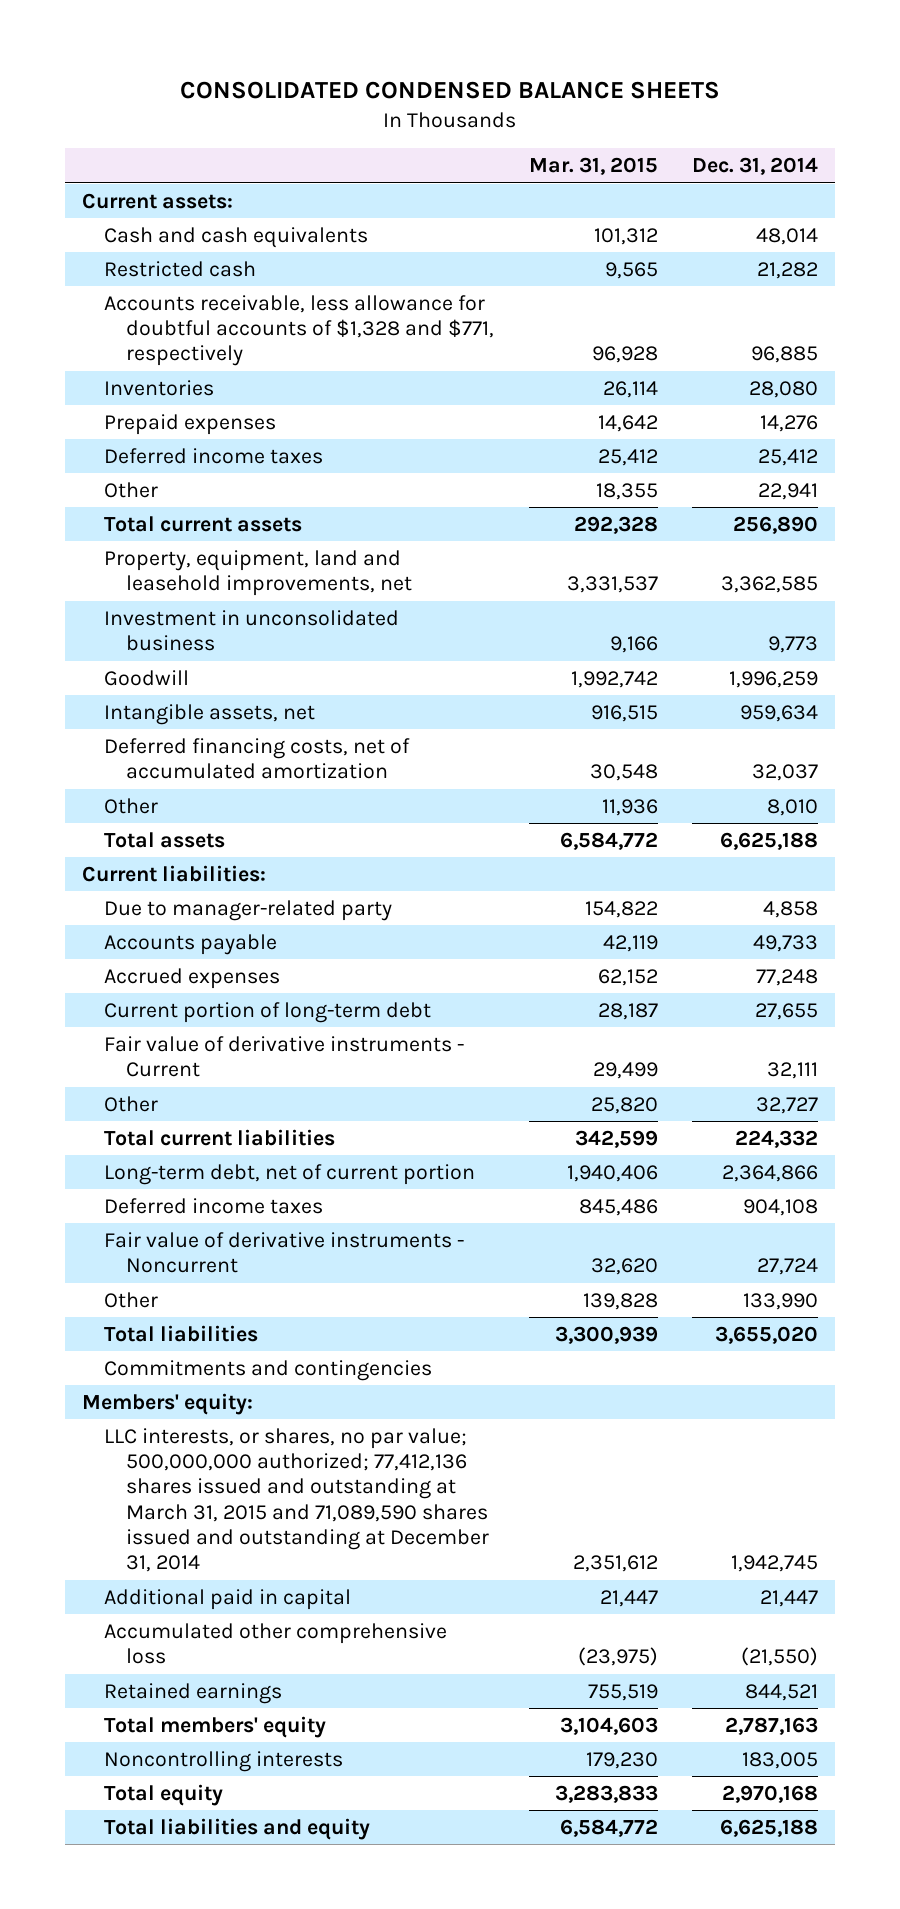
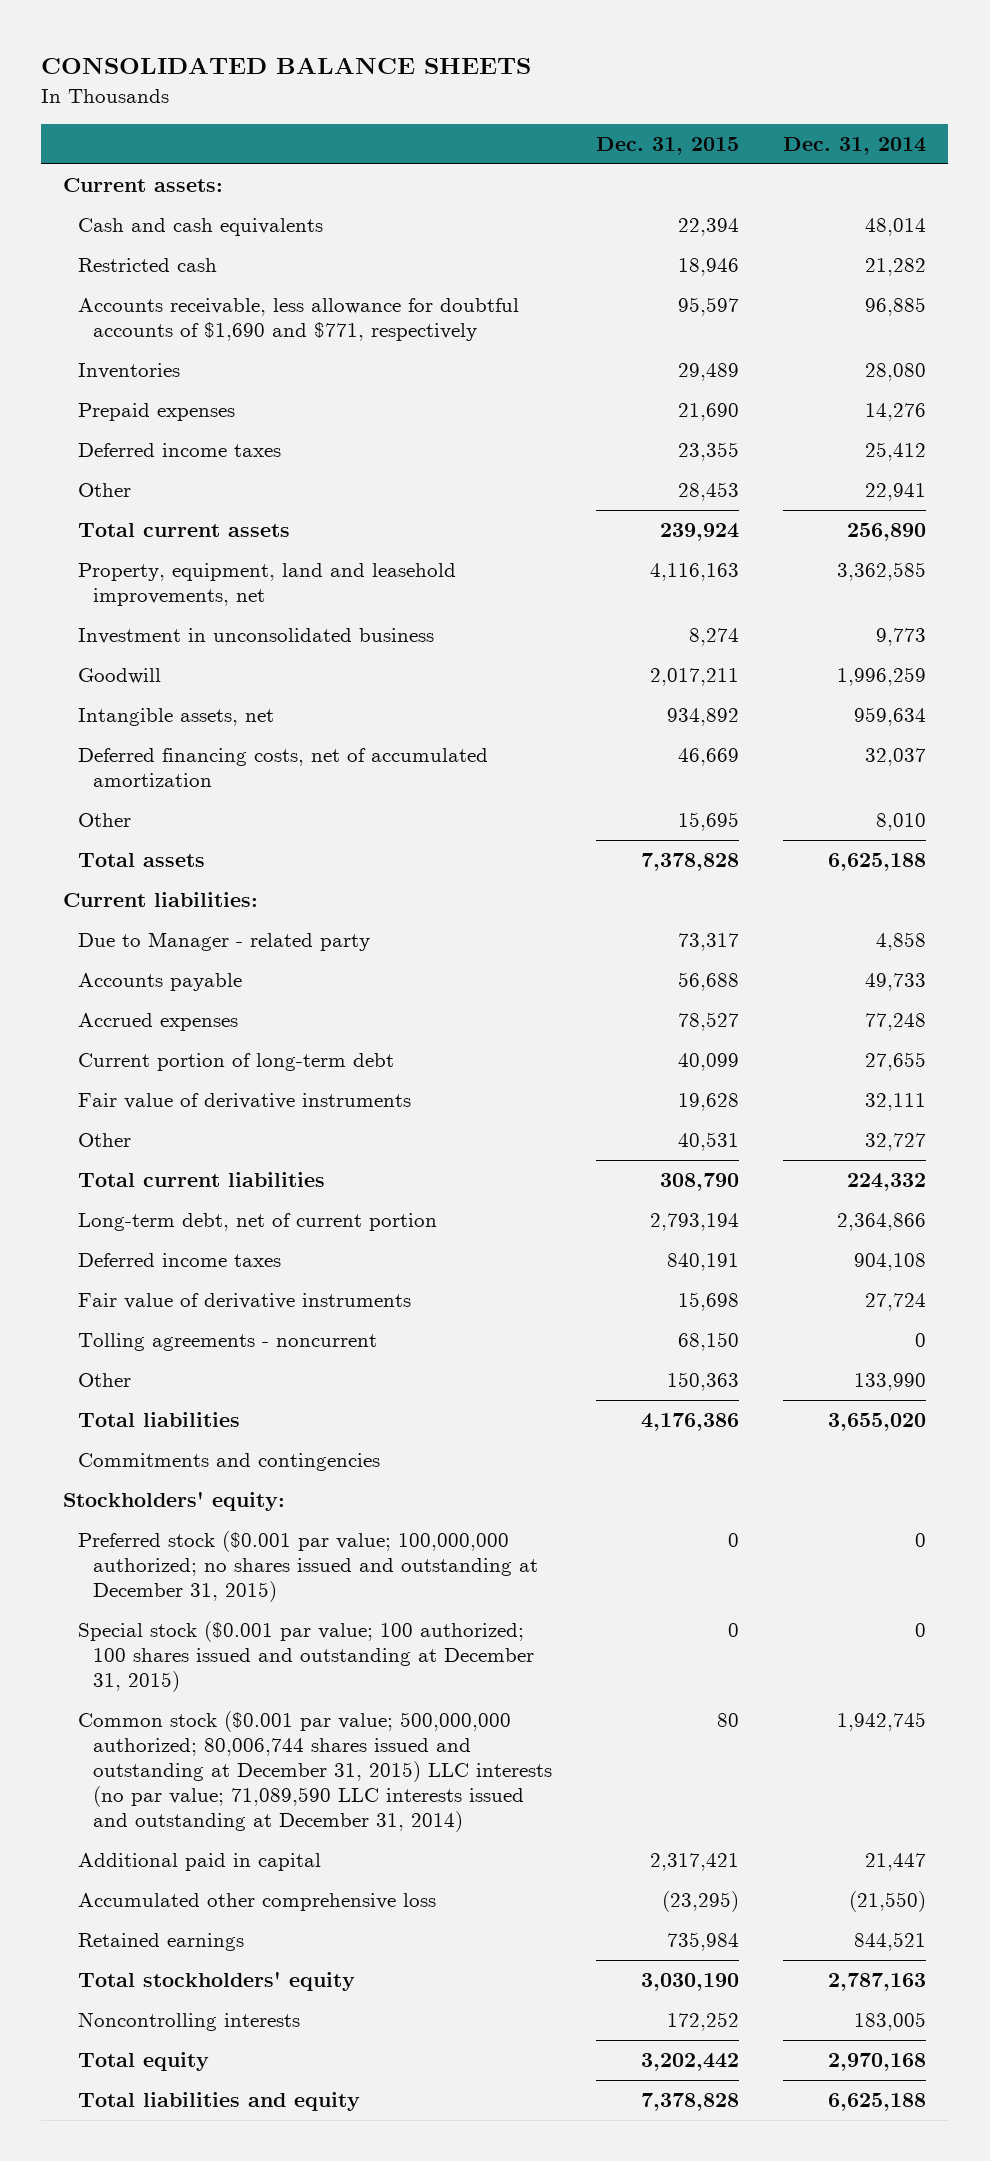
[179,80,720,99] CONSOLIDATED CONDENSED BALANCE SHEETS -> [41,57,532,75] CONSOLIDATED BALANCE SHEETS
[528,157,658,176] Mar. 31, 2015 -> none
none -> [596,136,740,155] Dec. 31, 2015
[104,294,495,367] Accounts receivable, less allowance for doubtful accounts of $1,328 and $771, respectively -> [78,298,520,342] Accounts receivable, less allowance for doubtful accounts of $1,690 and $771, respectively
[104,899,393,921] Due to manager-related party -> [78,932,371,952] Due to Manager - related party
[104,1035,465,1078] Fair value of derivative instruments - Current -> [78,1093,412,1110] Fair value of derivative instruments
[104,1231,465,1274] Fair value of derivative instruments - Noncurrent -> [78,1293,412,1310] Fair value of derivative instruments
none -> [78,1333,378,1352] Tolling agreements - noncurrent
[81,1392,253,1415] Members' equity: -> [63,1492,286,1512] Stockholders' equity:
none -> [78,1531,539,1603] Preferred stock ($0.001 par value; 100,000,000 authorized; no shares issued and outstanding at December 31, 2015)
none -> [78,1621,535,1693] Special stock ($0.001 par value; 100 authorized; 100 shares issued and outstanding at December 31, 2015)
[104,1427,490,1573] LLC interests, or shares, no par value; 500,000,000 authorized; 77,412,136 shares issued and outstanding at March 31, 2015 and 71,089,590 shares issued and outstanding at December 31, 2014 -> [78,1711,553,1833] Common stock ($0.001 par value; 500,000,000 authorized; 80,006,744 shares issued and outstanding at December 31, 2015) LLC interests (no par value; 71,089,590 LLC interests issued and outstanding at December 31, 2014)
[104,1715,327,1738] Total members' equity -> [78,1972,356,1992] Total stockholders' equity

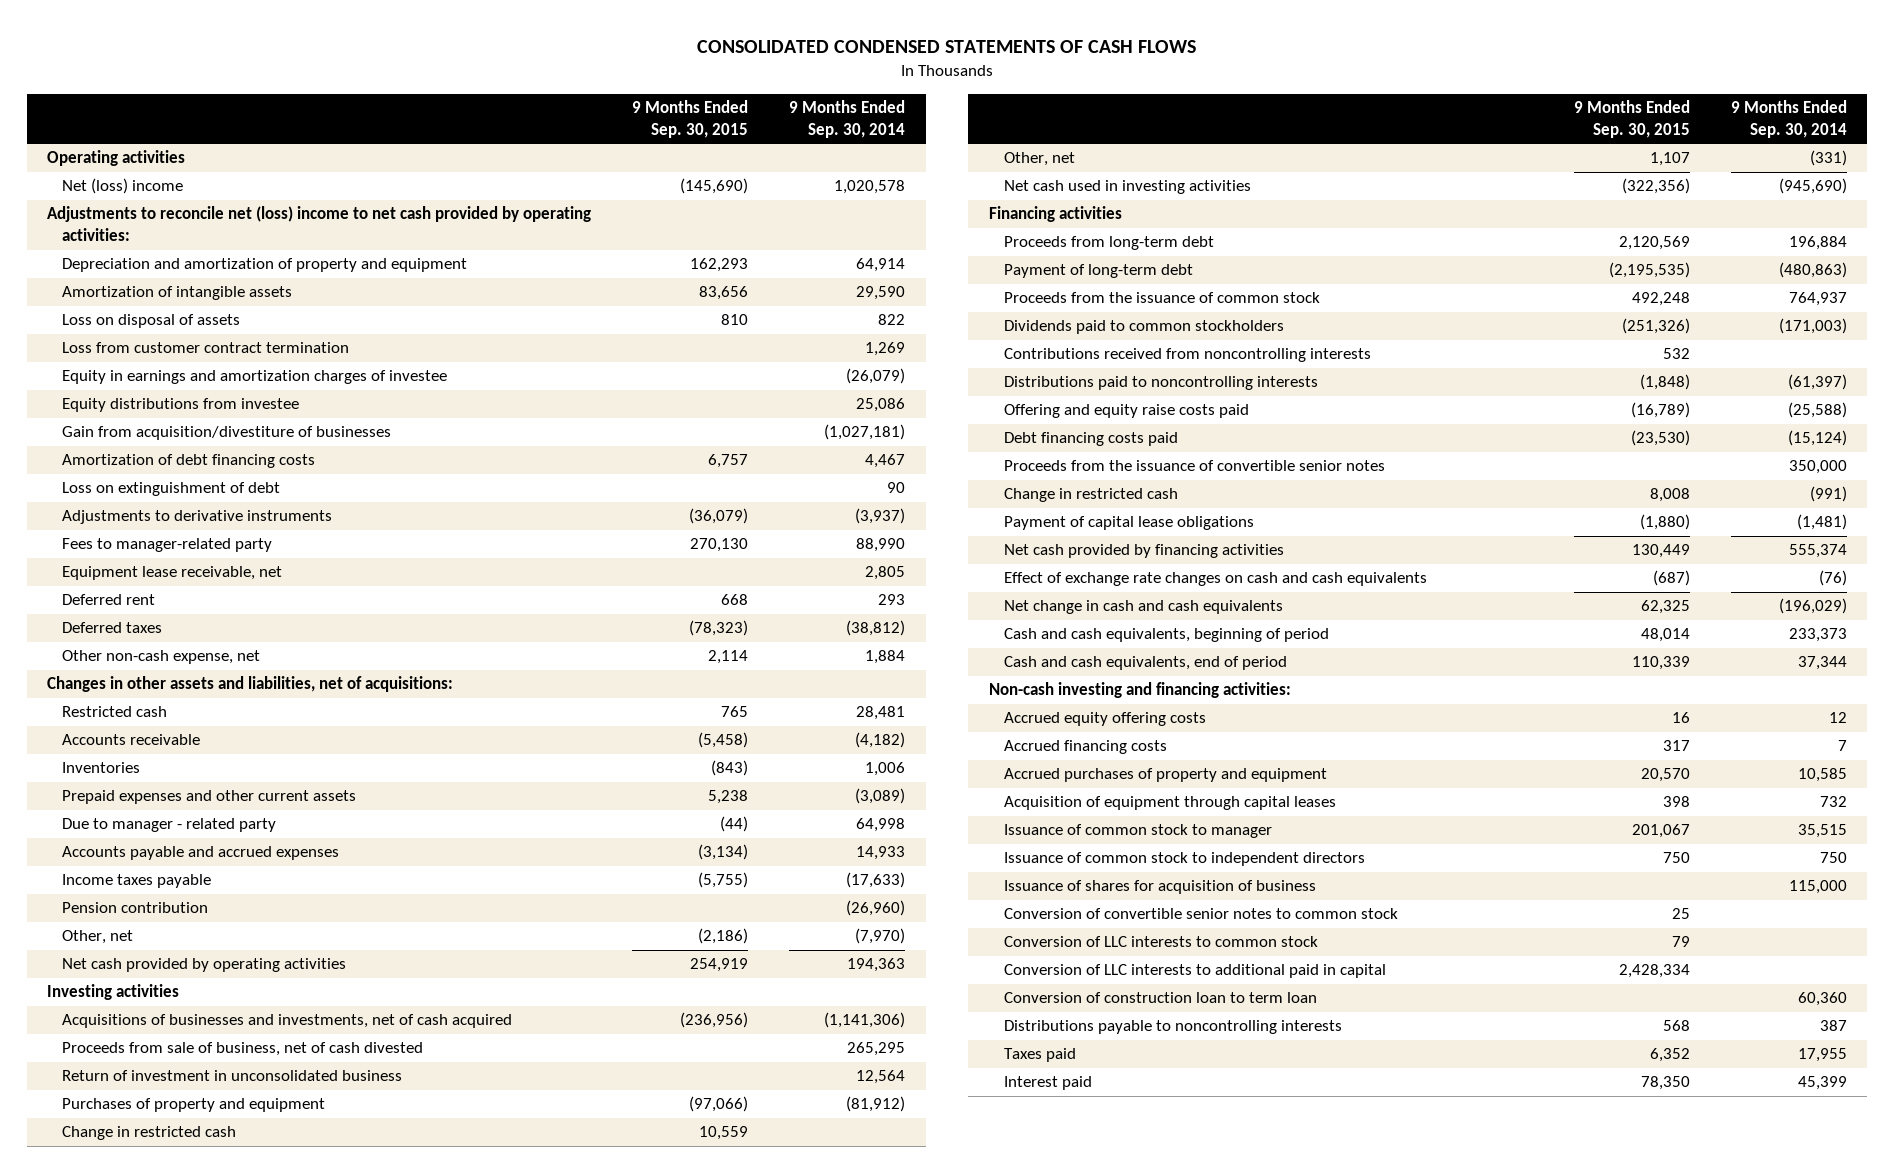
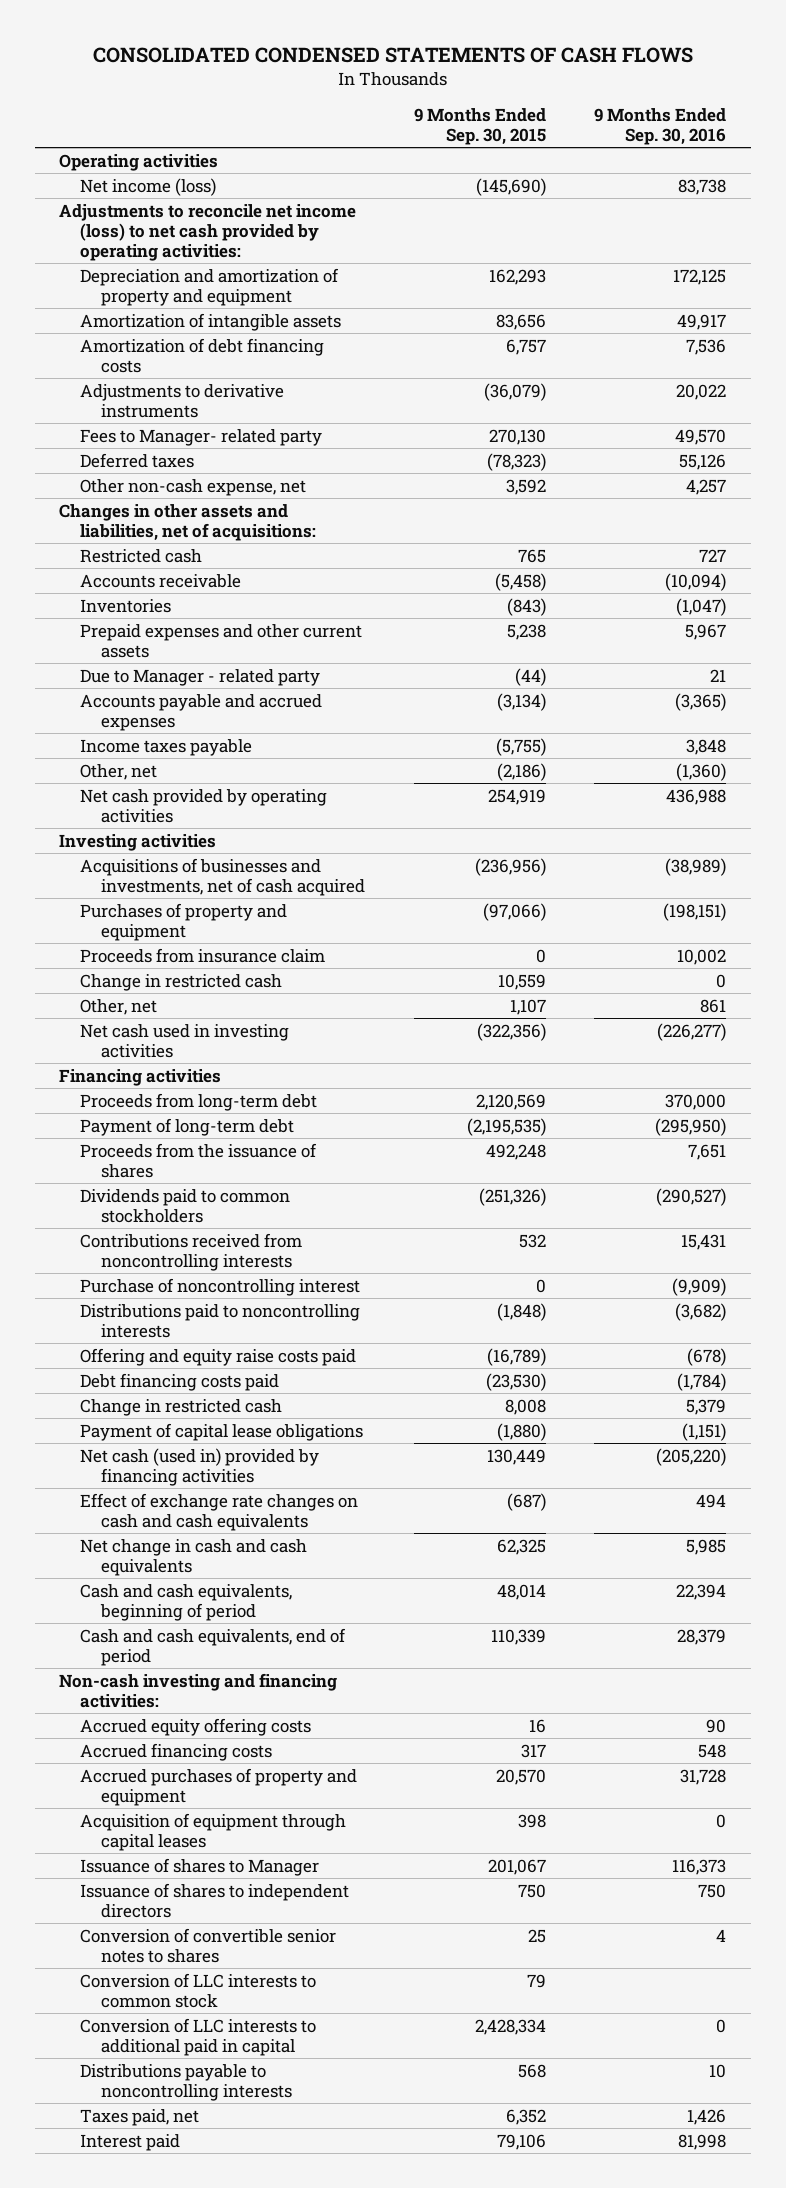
[789,99,906,138] 9 Months Ended Sep. 30, 2014 -> none
none -> [594,107,727,145] 9 Months Ended Sep. 30, 2016
[61,178,183,195] Net (loss) income -> [80,177,217,196] Net income (loss)
[47,206,592,242] Adjustments to reconcile net (loss) income to net cash provided by operating activities: -> [59,203,357,261] Adjustments to reconcile net income (loss) to net cash provided by operating activities:
[61,314,240,329] Loss on disposal of assets -> none
[61,342,349,354] Loss from customer contract termination -> none
[61,370,447,385] Equity in earnings and amortization charges of investee -> none
[61,398,299,413] Equity distributions from investee -> none
[61,426,391,441] Gain from acquisition/divestiture of businesses -> none
[61,482,280,497] Loss on extinguishment of debt -> none
[61,566,282,581] Equipment lease receivable, net -> none
[61,594,155,606] Deferred rent -> none
[61,538,272,553] Fees to manager-related party -> [80,428,323,446] Fees to Manager- related party
[708,650,749,665] 2,114 -> [505,478,546,495] 3,592
[61,818,276,833] Due to manager - related party -> [80,668,321,686] Due to Manager - related party
[61,902,208,914] Pension contribution -> none
[61,1042,423,1057] Proceeds from sale of business, net of cash divested -> none
[61,1070,402,1082] Return of investment in unconsolidated business -> none
none -> [80,947,326,963] Proceeds from insurance claim
[1003,292,1320,304] Proceeds from the issuance of common stock -> [80,1142,318,1178] Proceeds from the issuance of shares
none -> [80,1277,361,1296] Purchase of noncontrolling interest
[1003,460,1385,472] Proceeds from the issuance of convertible senior notes -> none
[1003,544,1284,559] Net cash provided by financing activities -> [80,1447,320,1486] Net cash (used in) provided by financing activities
[1003,880,1316,895] Issuance of shares for acquisition of business -> none
[1003,824,1272,839] Issuance of common stock to manager -> [80,1857,320,1876] Issuance of shares to Manager
[1003,852,1365,867] Issuance of common stock to independent directors -> [80,1882,350,1918] Issuance of shares to independent directors
[1003,908,1398,920] Conversion of convertible senior notes to common stock -> [80,1927,337,1963] Conversion of convertible senior notes to shares
[1003,992,1317,1004] Conversion of construction loan to term loan -> none
[1003,1048,1076,1063] Taxes paid -> [80,2108,200,2126] Taxes paid, net
[1640,1076,1690,1091] 78,350 -> [496,2133,546,2150] 79,106

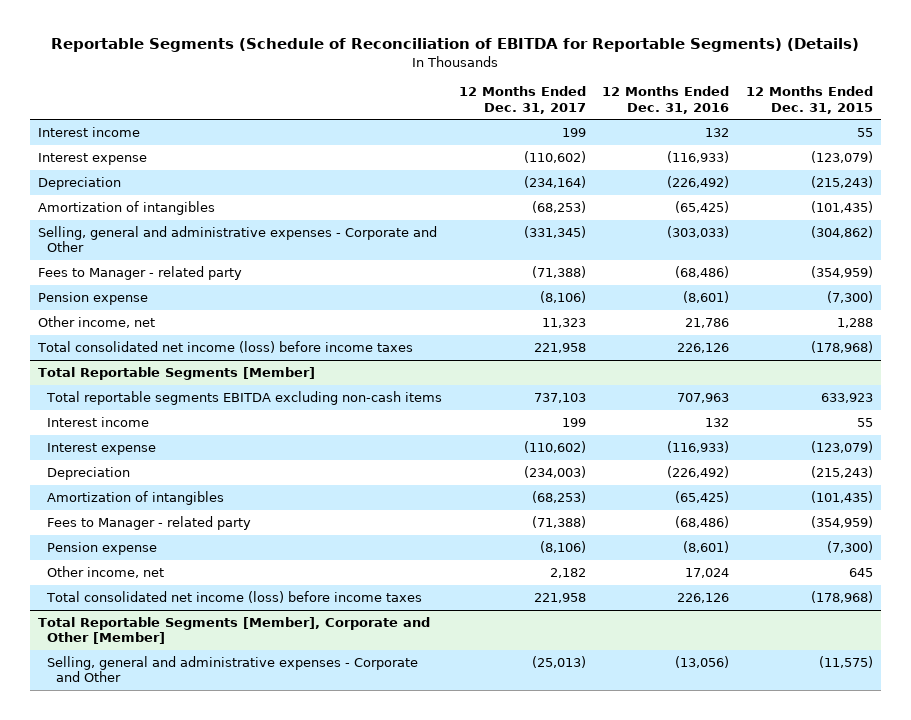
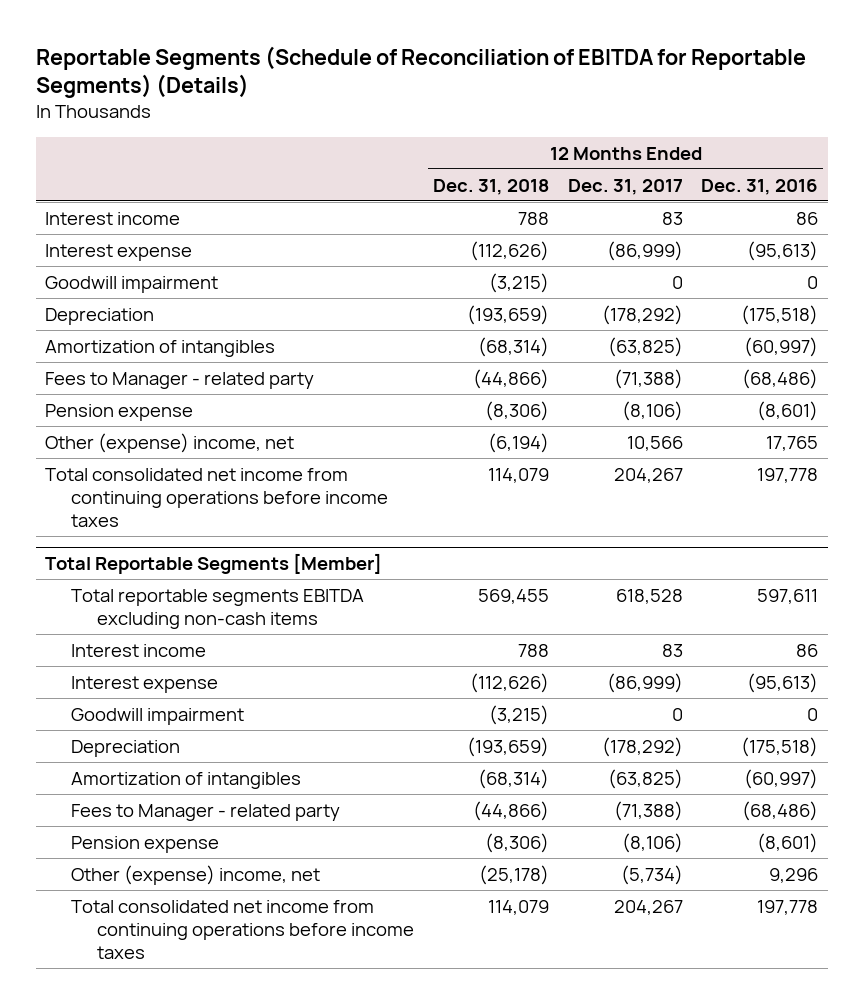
[745,86,873,114] 12 Months Ended Dec. 31, 2015 -> none
none -> [432,178,549,195] Dec. 31, 2018
[37,225,437,253] Selling, general and administrative expenses - Corporate and Other -> none
[561,127,586,137] 199 -> [661,211,683,225] 83
[705,127,730,137] 132 -> [796,211,819,225] 86
[523,150,586,163] (110,602) -> [606,240,683,261] (86,999)
[667,150,730,163] (116,933) -> [747,240,819,261] (95,613)
none -> [45,275,219,293] Goodwill impairment
[523,175,586,188] (234,164) -> [601,304,683,325] (178,292)
[667,175,730,188] (226,492) -> [741,304,819,325] (175,518)
[531,200,586,213] (68,253) -> [607,336,683,357] (63,825)
[675,200,730,213] (65,425) -> [744,336,819,357] (60,997)
[37,315,155,328] Other income, net -> [45,432,295,453] Other (expense) income, net
[541,317,586,328] 11,323 -> [626,435,683,451] 10,566
[685,317,730,328] 21,786 -> [766,435,819,451] 17,765
[36,340,413,353] Total consolidated net income (loss) before income taxes -> [45,467,388,527] Total consolidated net income from continuing operations before income taxes
[533,342,586,353] 221,958 -> [613,467,683,483] 204,267
[677,342,730,353] 226,126 -> [757,467,819,483] 197,778
[533,392,586,403] 737,103 -> [615,588,683,604] 618,528
[677,392,730,403] 707,963 -> [757,588,819,604] 597,611
[561,417,586,427] 199 -> [661,643,683,657] 83
[705,417,730,427] 132 -> [796,643,819,657] 86
[523,440,586,453] (110,602) -> [606,672,683,693] (86,999)
[667,440,730,453] (116,933) -> [747,672,819,693] (95,613)
none -> [70,707,244,725] Goodwill impairment
[523,465,586,478] (234,003) -> [601,736,683,757] (178,292)
[667,465,730,478] (226,492) -> [741,736,819,757] (175,518)
[531,490,586,503] (68,253) -> [607,768,683,789] (63,825)
[675,490,730,503] (65,425) -> [744,768,819,789] (60,997)
[37,616,430,645] Total Reportable Segments [Member], Corporate and Other [Member] -> none
[46,655,418,683] Selling, general and administrative expenses - Corporate and Other -> none
[46,565,164,578] Other income, net -> [70,864,320,885] Other (expense) income, net
[549,567,586,578] 2,182 -> [620,864,683,885] (5,734)
[685,567,730,578] 17,024 -> [769,867,819,883] 9,296
[45,590,422,603] Total consolidated net income (loss) before income taxes -> [70,899,414,959] Total consolidated net income from continuing operations before income taxes
[533,592,586,603] 221,958 -> [613,899,683,915] 204,267
[677,592,730,603] 226,126 -> [757,899,819,915] 197,778

